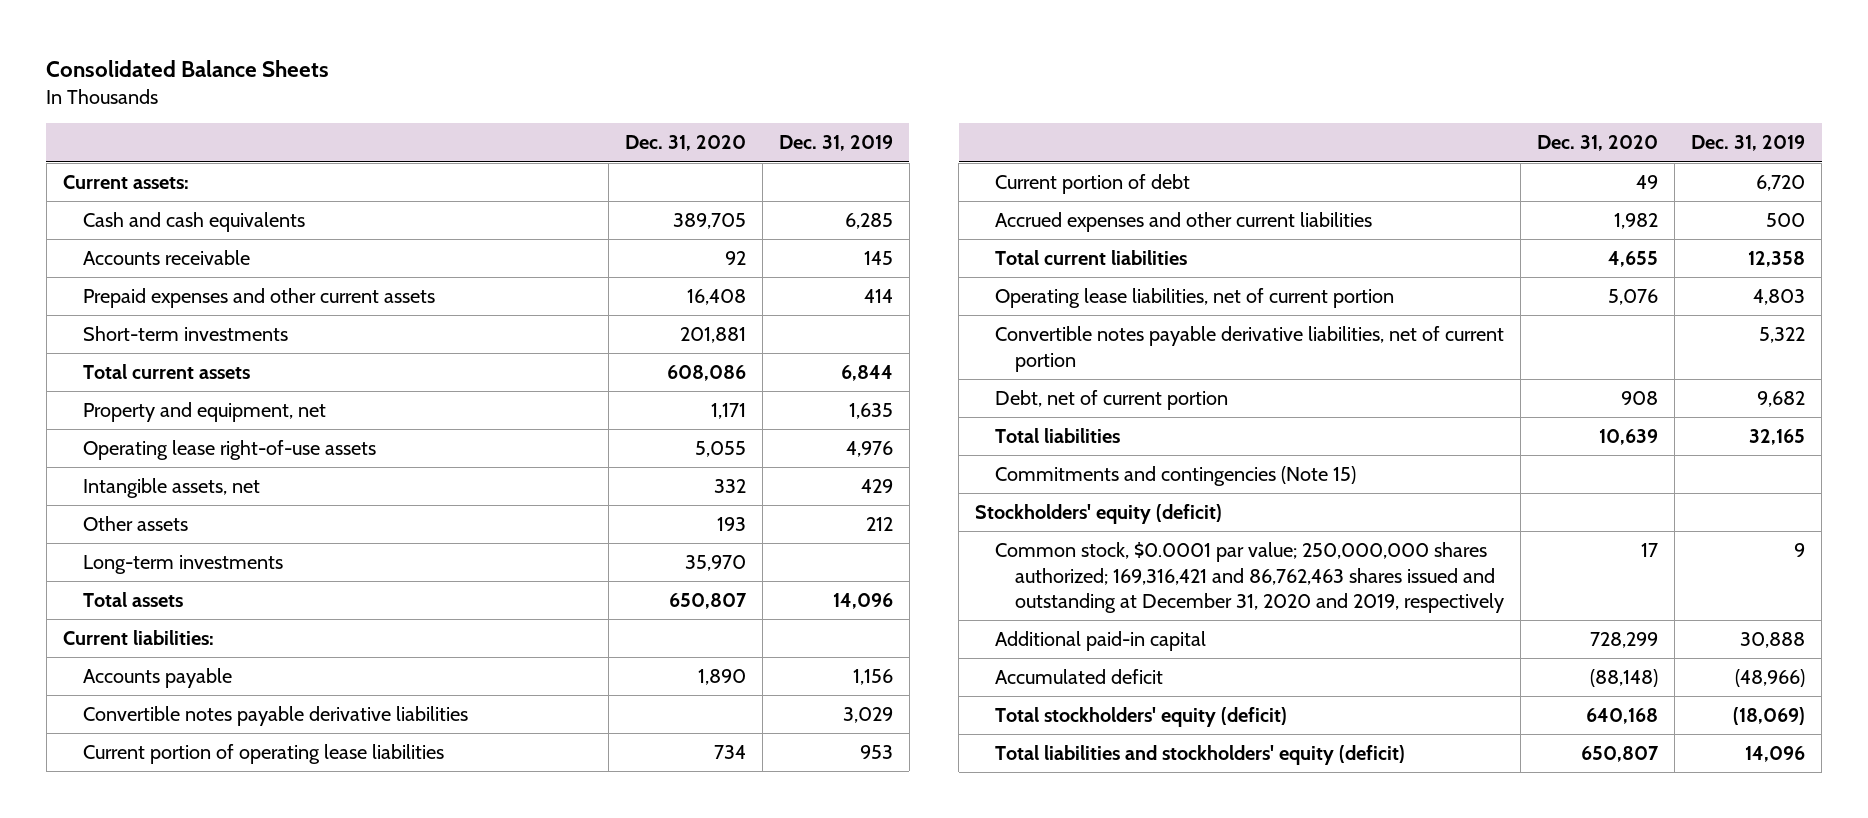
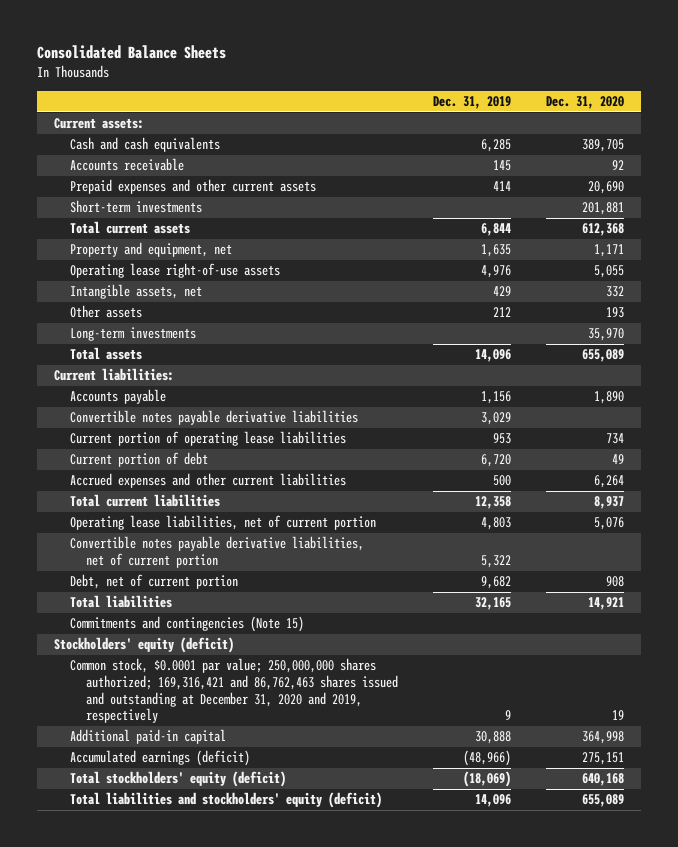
[686,288,746,305] 16,408 -> [587,181,624,195] 20,690
[666,364,746,381] 608,086 -> [581,223,624,237] 612,368
[668,592,747,609] 650,807 -> [581,349,624,363] 655,089
[1614,212,1659,229] 1,982 -> [593,475,624,489] 6,264
[1608,250,1659,267] 4,655 -> [593,496,624,510] 8,937
[1599,428,1659,445] 10,639 -> [587,597,624,611] 14,921
[1641,542,1659,557] 17 -> [611,710,624,721] 19
[1590,631,1659,648] 728,299 -> [581,731,624,745] 364,998
[995,668,1164,684] Accumulated deficit -> [70,750,251,767] Accumulated earnings (deficit)
[1590,668,1659,687] (88,148) -> [581,752,624,766] 275,151
[1581,745,1660,762] 650,807 -> [581,794,624,808] 655,089

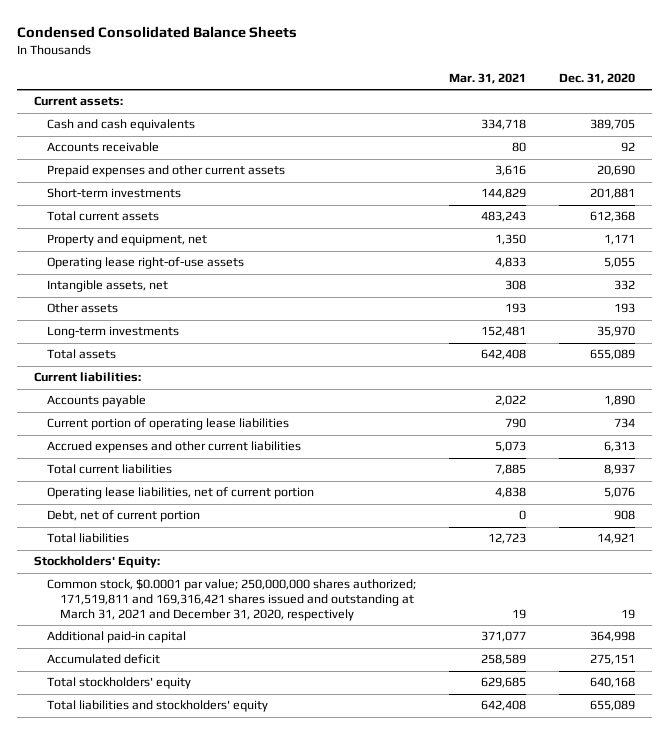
[37,45,227,60] Consolidated Balance Sheets -> [17,25,298,38] Condensed Consolidated Balance Sheets
[433,96,512,110] Dec. 31, 2019 -> none
none -> [448,72,526,84] Mar. 31, 2021
[70,410,359,426] Convertible notes payable derivative liabilities -> none
[70,452,209,468] Current portion of debt -> none
[593,475,624,489] 6,264 -> [604,441,636,453] 6,313
[70,536,365,568] Convertible notes payable derivative liabilities, net of current portion -> none
[70,616,305,633] Commitments and contingencies (Note 15) -> none
[54,637,235,654] Stockholders' equity (deficit) -> [33,556,160,569] Stockholders' Equity:
[70,658,399,724] Common stock, $0.0001 par value; 250,000,000 shares authorized; 169,316,421 and 86,762,463 shares issued and outstanding at December 31, 2020 and 2019, respectively -> [46,579,416,621] Common stock, $0.0001 par value; 250,000,000 shares authorized; 171,519,811 and 169,316,421 shares issued and outstanding at March 31, 2021 and December 31, 2020, respectively
[70,750,251,767] Accumulated earnings (deficit) -> [46,654,160,665] Accumulated deficit
[70,771,287,788] Total stockholders' equity (deficit) -> [46,677,191,690] Total stockholders' equity
[70,792,383,809] Total liabilities and stockholders' equity (deficit) -> [46,700,268,713] Total liabilities and stockholders' equity

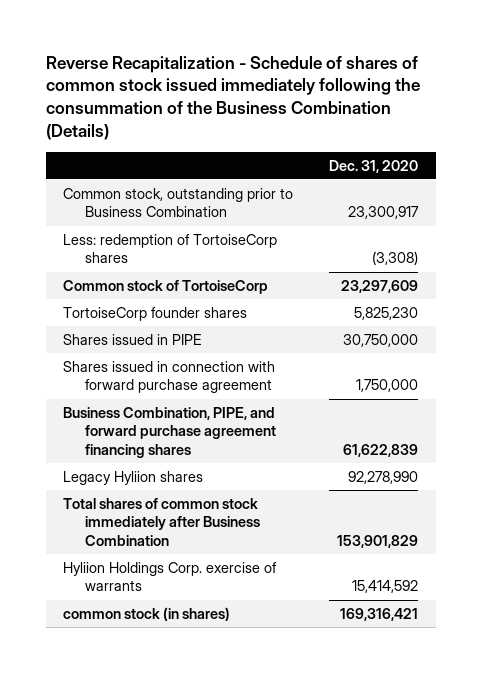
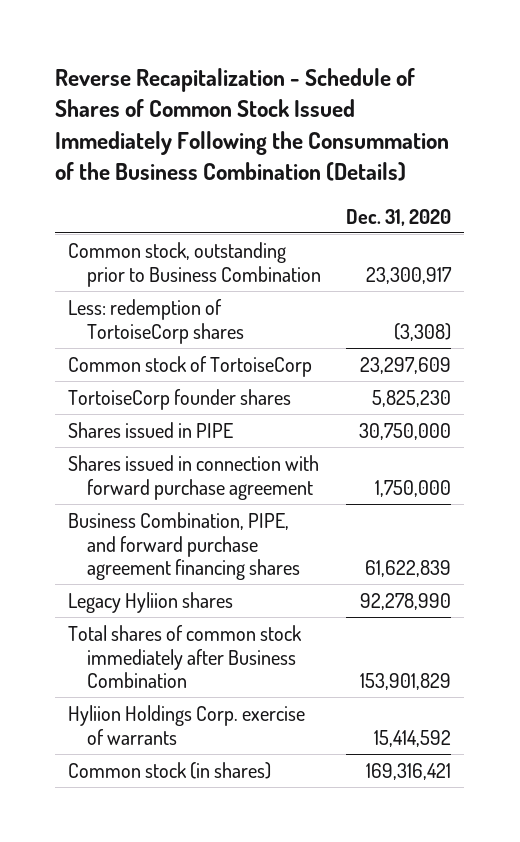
[45,55,420,141] Reverse Recapitalization - Schedule of shares of common stock issued immediately following the consummation of the Business Combination (Details) -> [55,68,450,181] Reverse Recapitalization - Schedule of Shares of Common Stock Issued Immediately Following the Consummation of the Business Combination (Details)
[63,606,231,621] common stock (in shares) -> [68,761,272,779] Common stock (in shares)

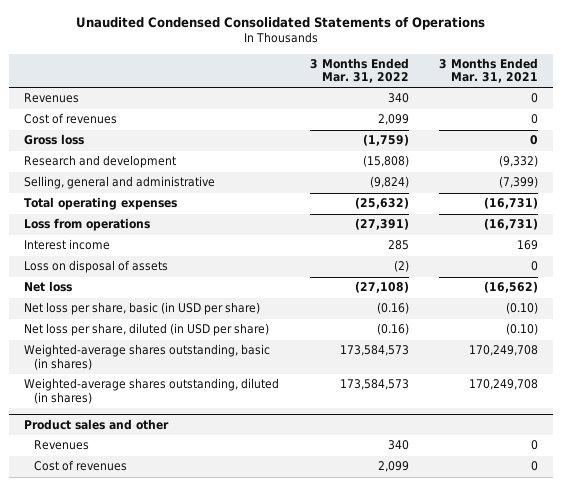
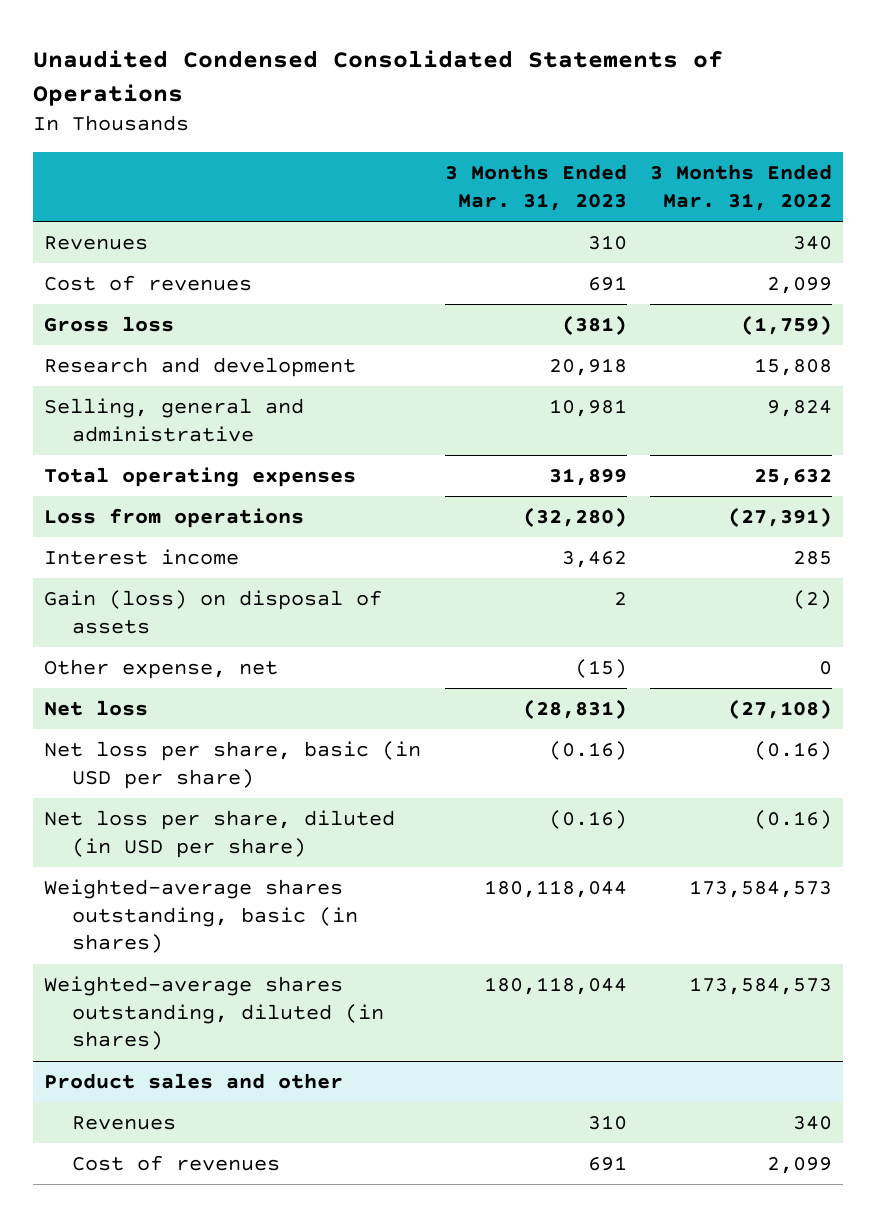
[439,58,539,84] 3 Months Ended Mar. 31, 2021 -> none
none -> [444,164,627,211] 3 Months Ended Mar. 31, 2023
[362,155,409,168] (15,808) -> [753,358,832,377] 15,808
[369,176,409,189] (9,824) -> [766,400,832,418] 9,824
[354,197,409,210] (25,632) -> [753,469,832,487] 25,632
[24,260,169,274] Loss on disposal of assets -> [44,590,383,634] Gain (loss) on disposal of assets
none -> [44,659,279,680] Other expense, net

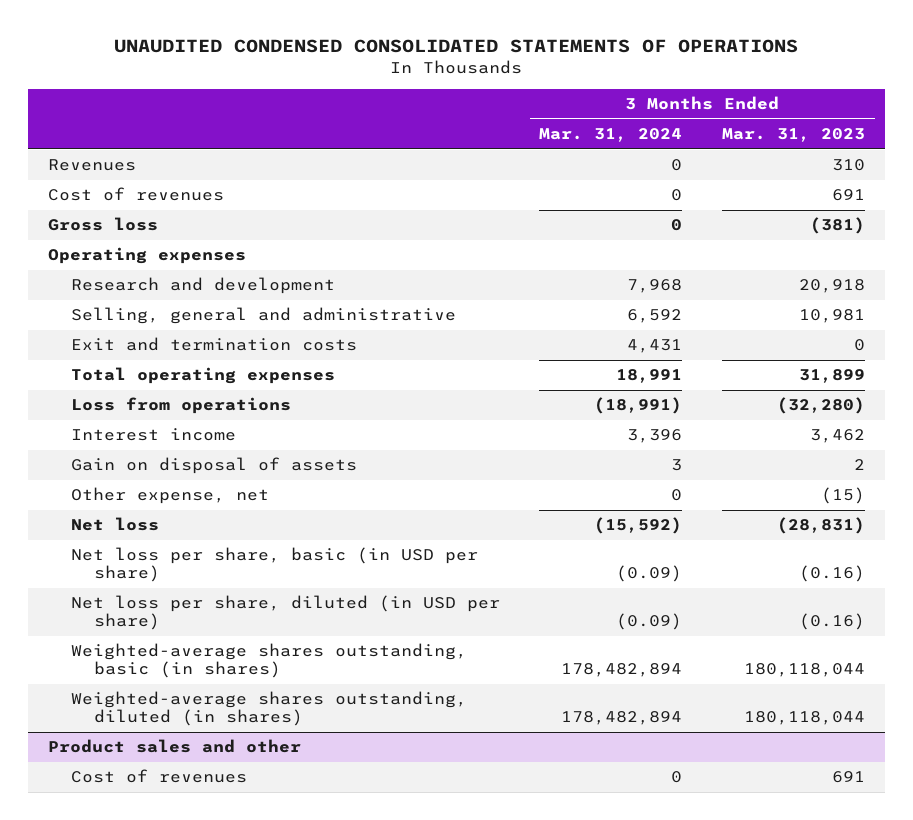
[32,49,723,106] Unaudited Condensed Consolidated Statements of Operations -> [114,39,799,54] UNAUDITED CONDENSED CONSOLIDATED STATEMENTS OF OPERATIONS
[649,164,832,211] 3 Months Ended Mar. 31, 2022 -> none
none -> [539,127,683,142] Mar. 31, 2024
none -> [48,247,247,265] Operating expenses
none -> [70,337,357,352] Exit and termination costs
[44,590,383,634] Gain (loss) on disposal of assets -> [70,457,357,475] Gain on disposal of assets
[71,1116,176,1131] Revenues -> none

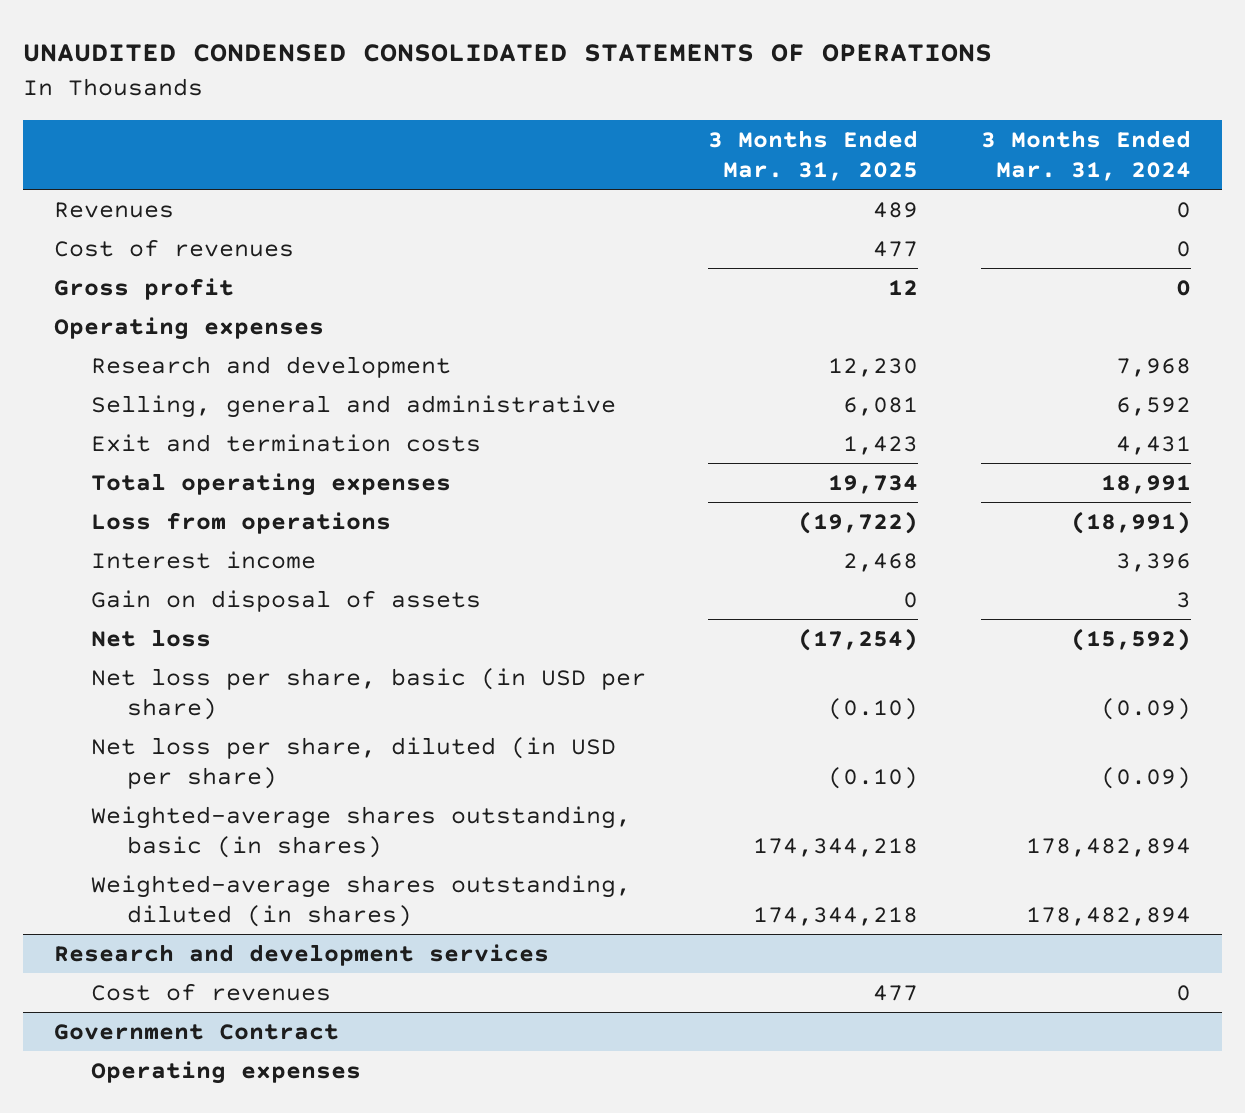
[721,127,865,142] Mar. 31, 2023 -> none
none -> [708,129,919,181] 3 Months Ended Mar. 31, 2025
[48,217,159,232] Gross loss -> [54,277,235,300] Gross profit
[70,487,269,505] Other expense, net -> none
[48,739,302,754] Product sales and other -> [54,943,550,966] Research and development services
none -> [54,1023,340,1040] Government Contract
none -> [90,1060,361,1084] Operating expenses

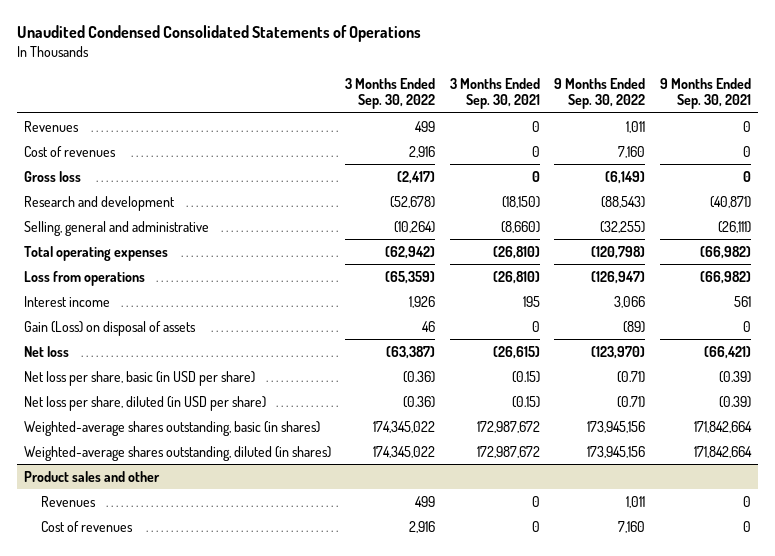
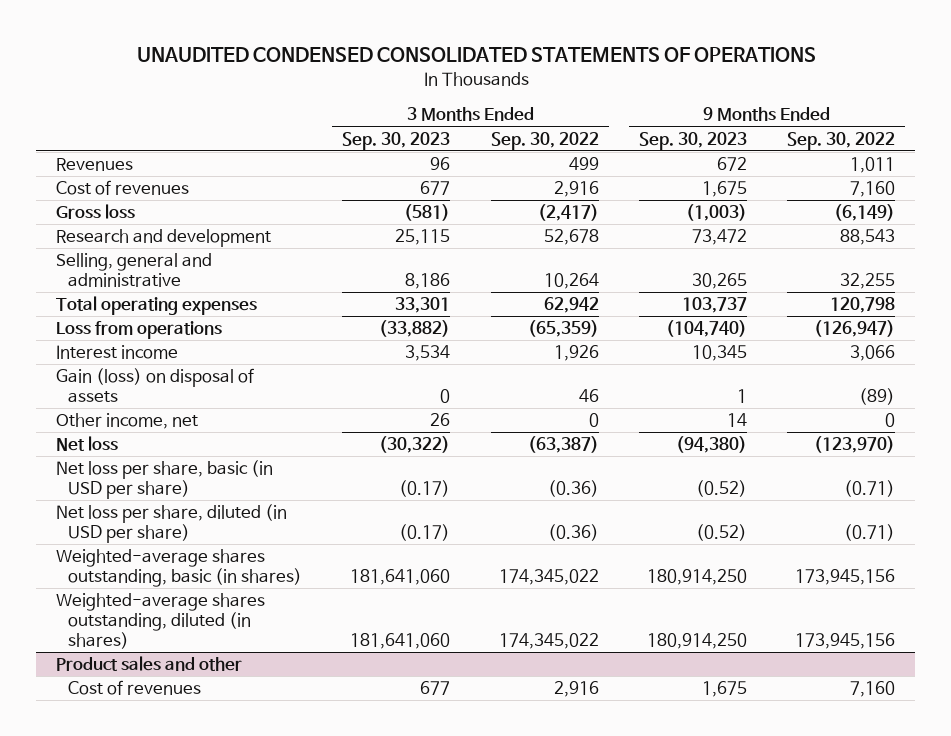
[16,25,421,43] Unaudited Condensed Consolidated Statements of Operations -> [136,47,816,63] UNAUDITED CONDENSED CONSOLIDATED STATEMENTS OF OPERATIONS
[449,77,540,109] 3 Months Ended Sep. 30, 2021 -> none
[659,77,751,109] 9 Months Ended Sep. 30, 2021 -> none
none -> [342,131,451,150] Sep. 30, 2023
none -> [638,131,747,150] Sep. 30, 2023
[390,195,436,208] (52,678) -> [543,229,599,246] 52,678
[601,195,646,208] (88,543) -> [840,229,896,246] 88,543
[394,220,436,233] (10,264) -> [543,273,599,290] 10,264
[600,220,646,233] (32,255) -> [840,273,896,290] 32,255
[385,245,436,259] (62,942) -> [543,297,599,314] 62,942
[591,245,646,259] (120,798) -> [830,297,896,314] 120,798
[24,320,197,336] Gain (Loss) on disposal of assets -> [56,368,255,404] Gain (loss) on disposal of assets
none -> [56,413,199,430] Other income, net
[40,495,96,507] Revenues -> none

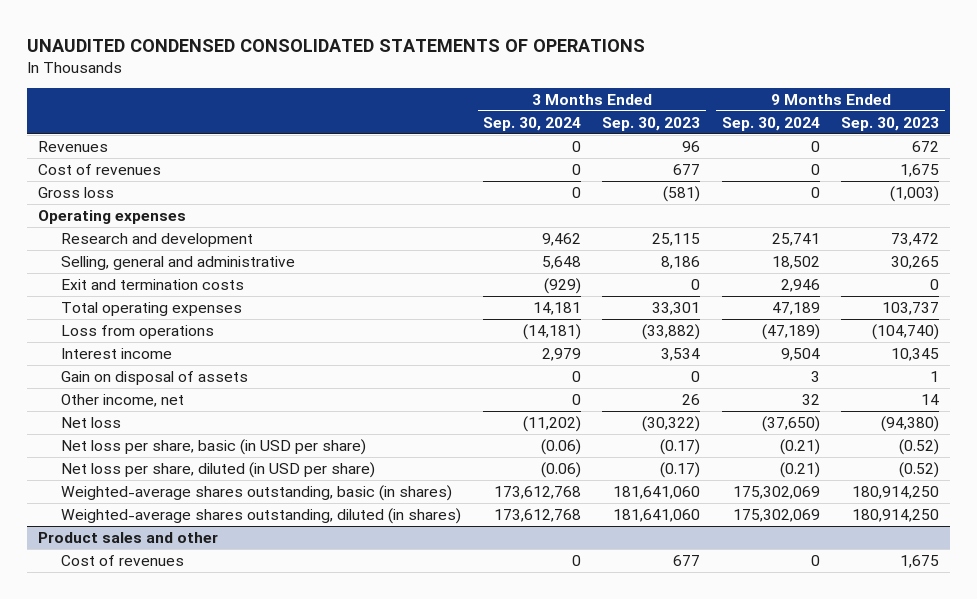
[490,131,599,150] Sep. 30, 2022 -> none
[787,131,896,150] Sep. 30, 2022 -> none
none -> [482,116,581,131] Sep. 30, 2024
none -> [721,116,820,131] Sep. 30, 2024
none -> [38,209,187,224] Operating expenses
none -> [61,278,245,290] Exit and termination costs
[56,368,255,404] Gain (loss) on disposal of assets -> [61,370,249,385] Gain on disposal of assets

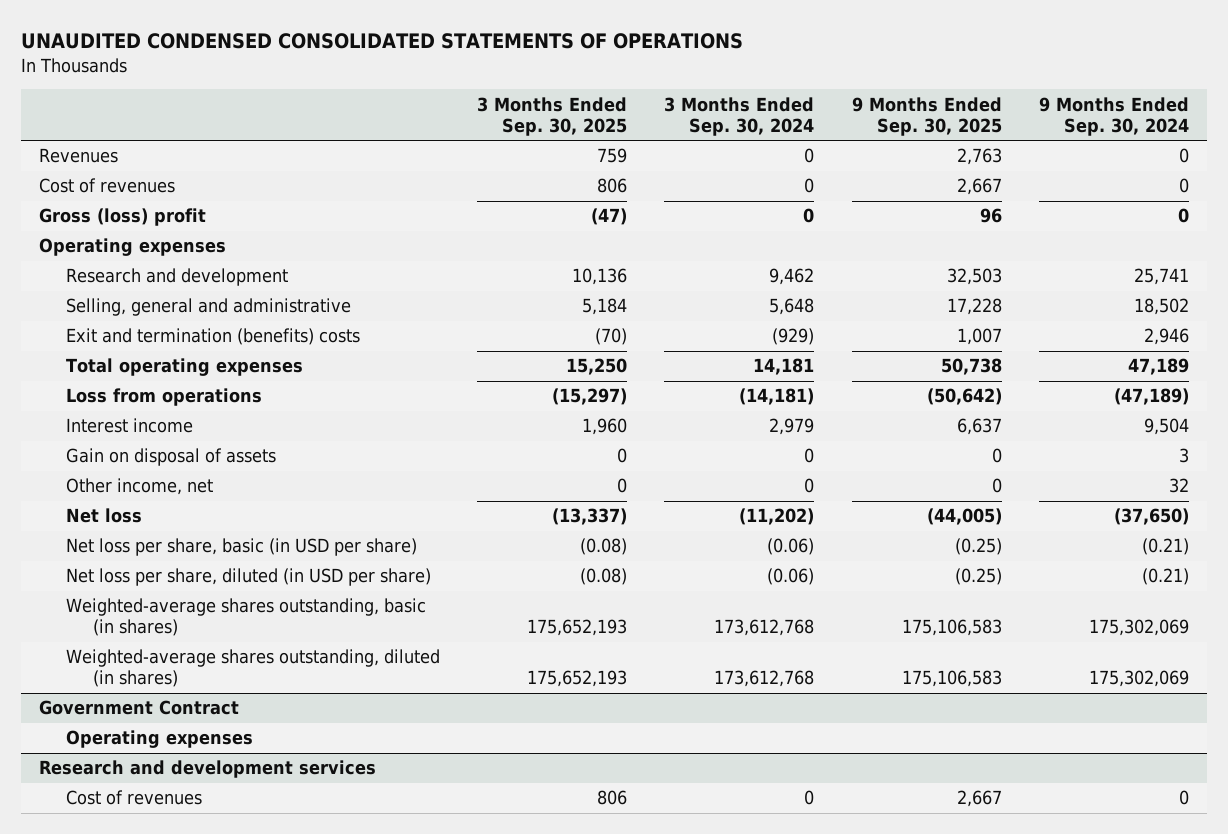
[602,116,701,131] Sep. 30, 2023 -> none
[841,116,940,131] Sep. 30, 2023 -> none
none -> [477,96,628,136] 3 Months Ended Sep. 30, 2025
none -> [851,96,1002,136] 9 Months Ended Sep. 30, 2025
[38,186,115,198] Gross loss -> [39,208,207,227] Gross (loss) profit
[61,278,245,290] Exit and termination costs -> [66,328,361,346] Exit and termination (benefits) costs
none -> [39,700,240,716] Government Contract
none -> [66,730,254,749] Operating expenses
[38,531,219,543] Product sales and other -> [39,760,377,779] Research and development services

